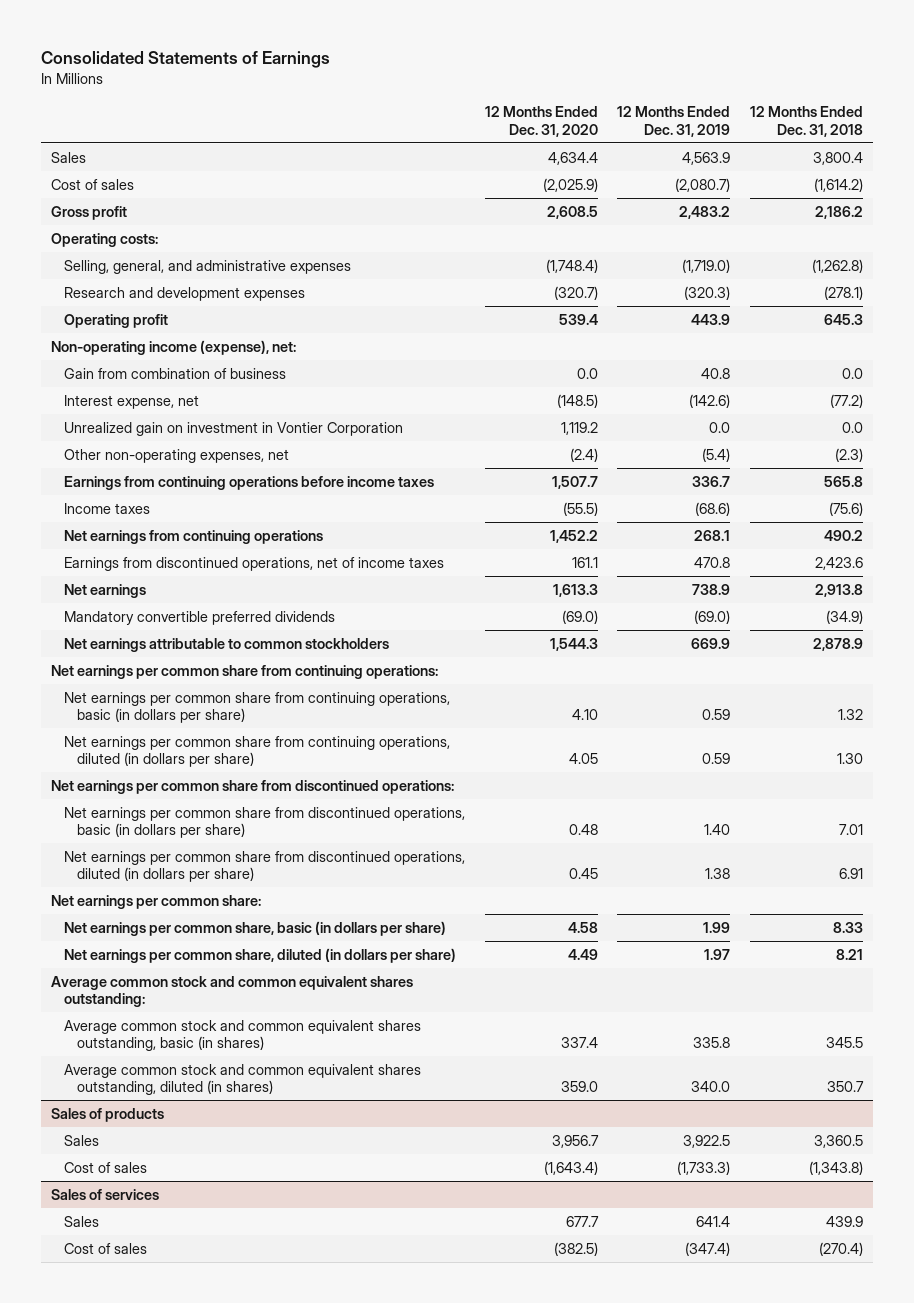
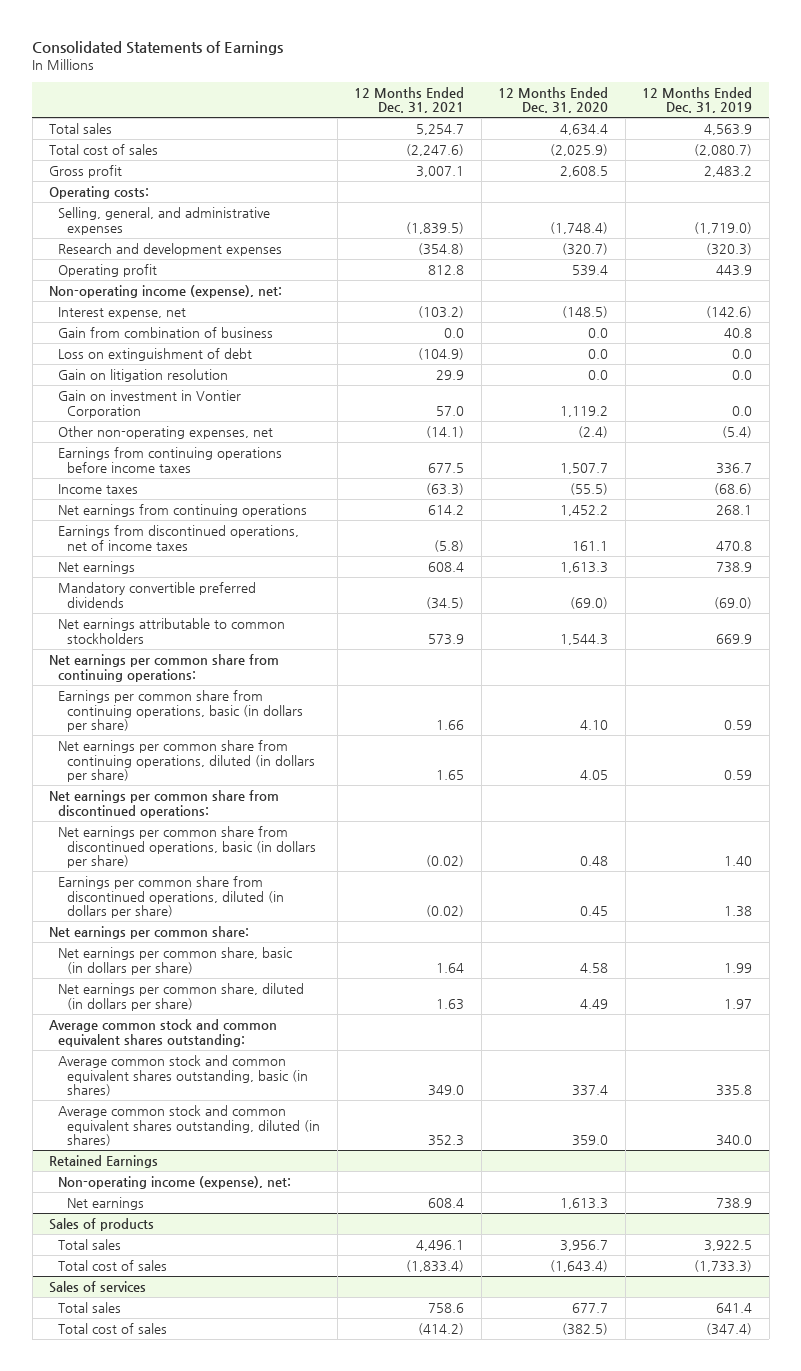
[750,106,864,137] 12 Months Ended Dec. 31, 2018 -> none
none -> [354,86,465,114] 12 Months Ended Dec. 31, 2021
[50,151,86,163] Sales -> [49,122,113,134] Total sales
[50,178,134,190] Cost of sales -> [49,143,159,155] Total cost of sales
[63,367,286,379] Gain from combination of business -> [58,326,274,338] Gain from combination of business
none -> [58,347,253,361] Loss on extinguishment of debt
none -> [58,368,229,382] Gain on litigation resolution
[63,421,403,436] Unrealized gain on investment in Vontier Corporation -> [58,389,242,418] Gain on investment in Vontier Corporation
[63,691,450,724] Net earnings per common share from continuing operations, basic (in dollars per share) -> [58,689,304,733] Earnings per common share from continuing operations, basic (in dollars per share)
[63,850,465,883] Net earnings per common share from discontinued operations, diluted (in dollars per share) -> [58,875,285,919] Earnings per common share from discontinued operations, diluted (in dollars per share)
none -> [49,1154,159,1168] Retained Earnings
none -> [58,1175,292,1189] Non-operating income (expense), net:
none -> [67,1196,145,1210] Net earnings
[63,1134,99,1146] Sales -> [58,1238,122,1250] Total sales
[63,1161,147,1173] Cost of sales -> [58,1259,168,1271] Total cost of sales
[63,1215,99,1227] Sales -> [58,1301,122,1313] Total sales
[63,1242,147,1254] Cost of sales -> [58,1322,168,1334] Total cost of sales

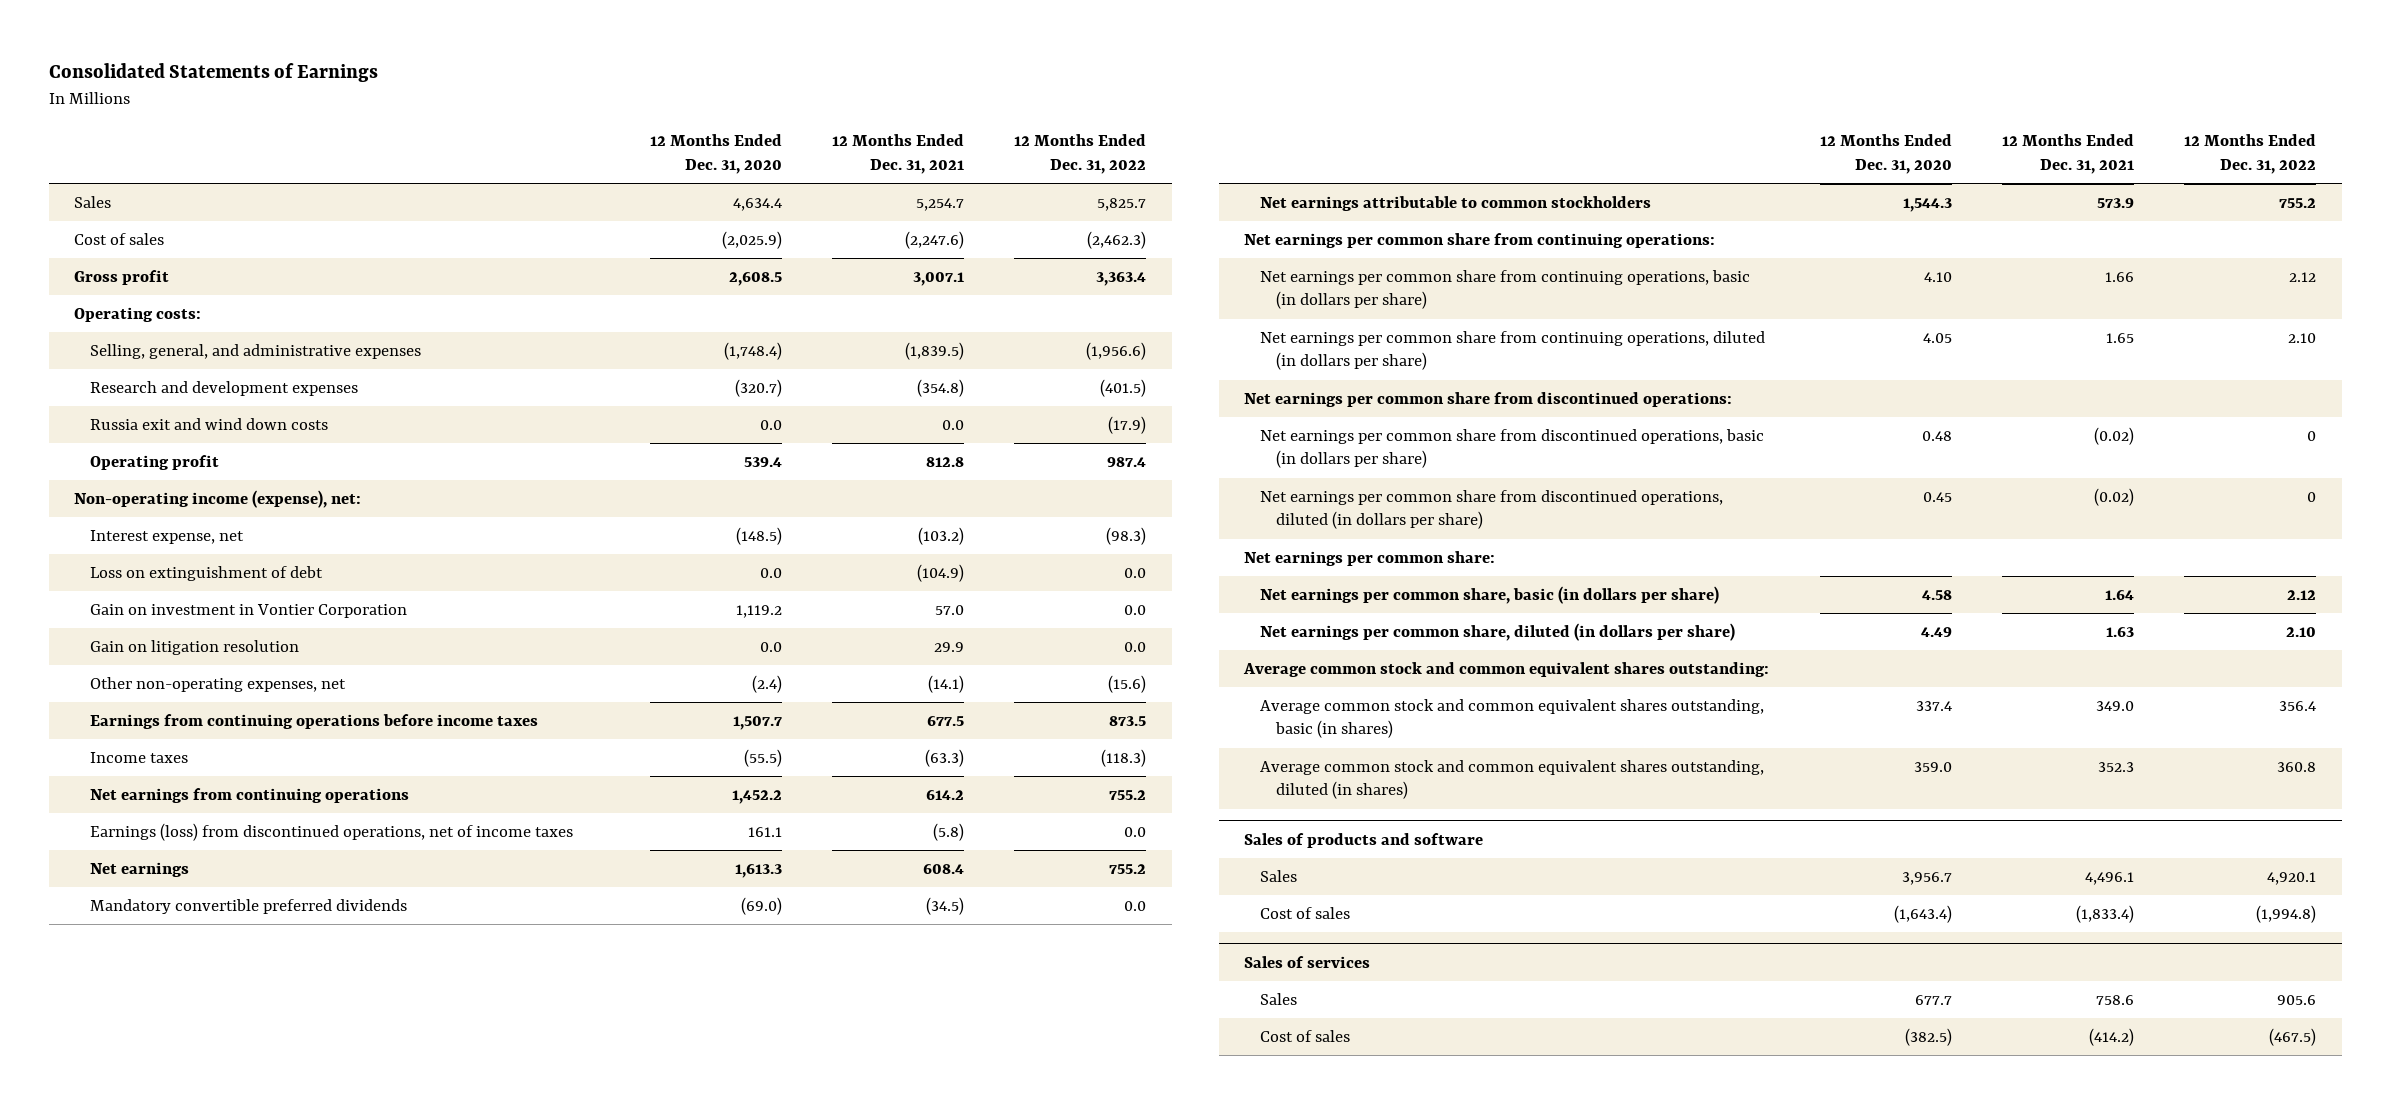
[642,86,753,114] 12 Months Ended Dec. 31, 2019 -> none
none -> [1014,134,1147,174] 12 Months Ended Dec. 31, 2022
[49,122,113,134] Total sales -> [74,196,112,209] Sales
[49,143,159,155] Total cost of sales -> [74,233,165,246] Cost of sales
none -> [90,418,329,431] Russia exit and wind down costs
[58,326,274,338] Gain from combination of business -> none
[58,368,229,382] Gain on litigation resolution -> [90,640,300,656] Gain on litigation resolution
[58,524,300,551] Earnings from discontinued operations, net of income taxes -> [90,823,574,842] Earnings (loss) from discontinued operations, net of income taxes
[58,689,304,733] Earnings per common share from continuing operations, basic (in dollars per share) -> [1260,270,1751,310] Net earnings per common share from continuing operations, basic (in dollars per share)
[58,875,285,919] Earnings per common share from discontinued operations, diluted (in dollars per share) -> [1260,490,1724,530] Net earnings per common share from discontinued operations, diluted (in dollars per share)
[49,1154,159,1168] Retained Earnings -> none
[58,1175,292,1189] Non-operating income (expense), net: -> none
[67,1196,145,1210] Net earnings -> none
[49,1217,155,1231] Sales of products -> [1244,832,1484,848] Sales of products and software
[58,1238,122,1250] Total sales -> [1260,870,1298,883] Sales
[58,1259,168,1271] Total cost of sales -> [1260,907,1351,920] Cost of sales
[58,1301,122,1313] Total sales -> [1260,993,1298,1006] Sales
[58,1322,168,1334] Total cost of sales -> [1260,1030,1351,1043] Cost of sales

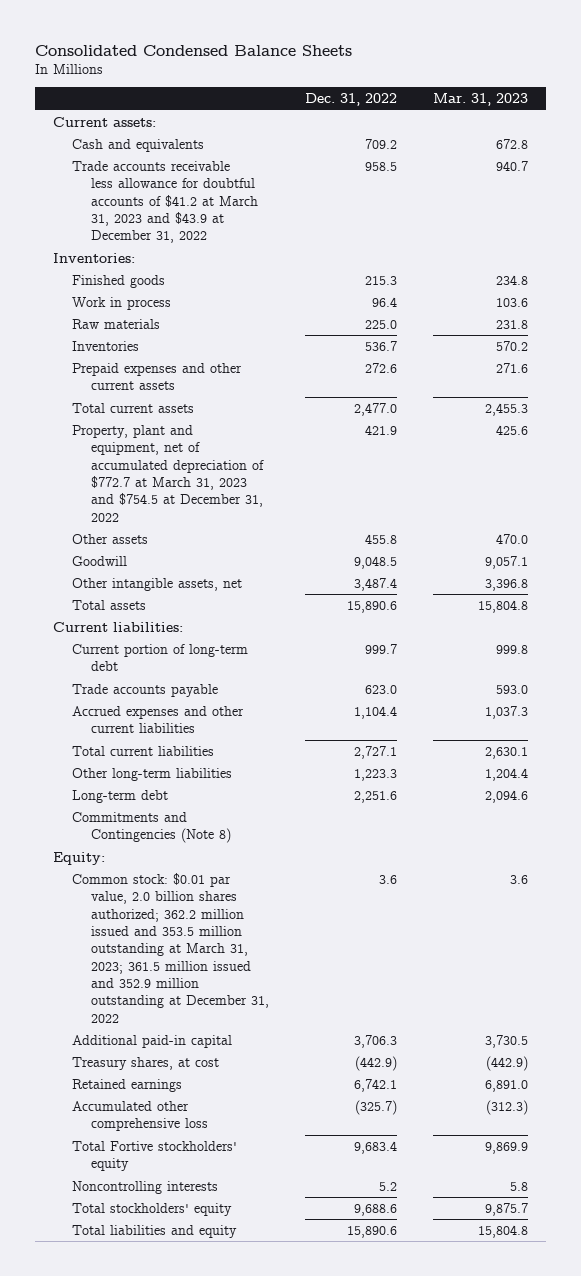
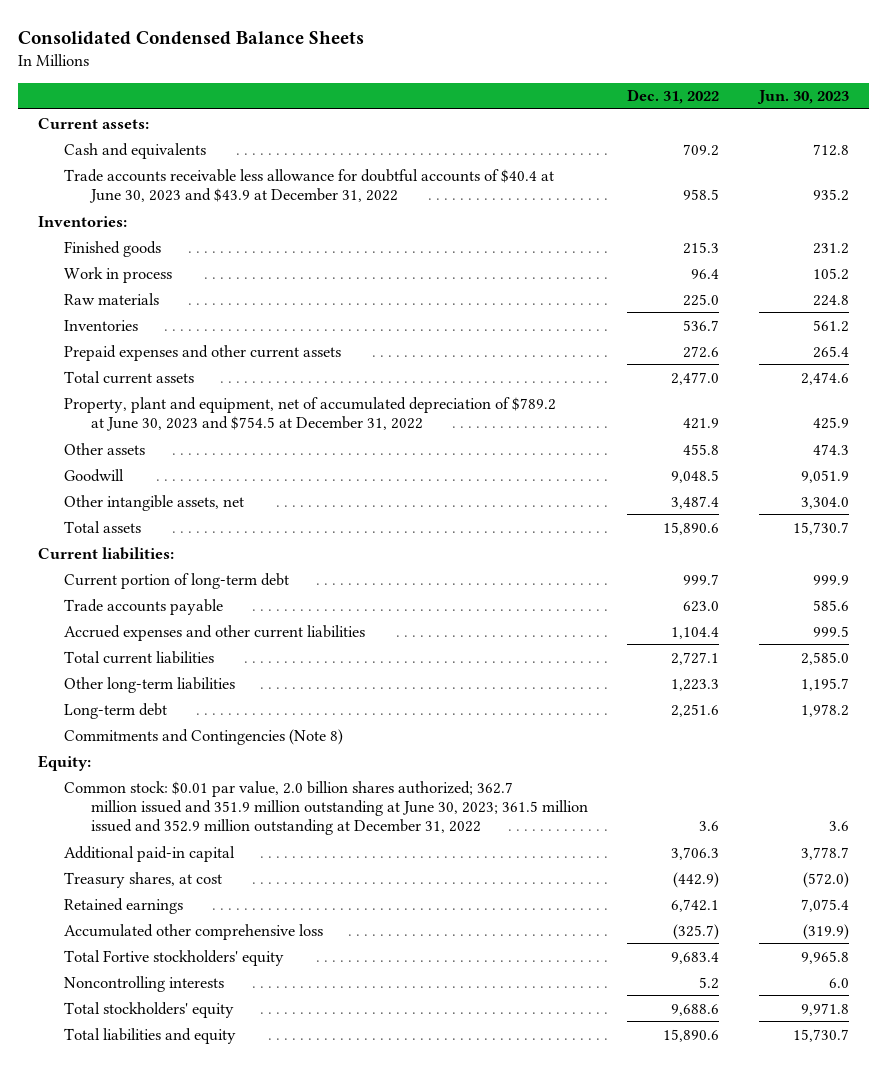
[433,93,529,107] Mar. 31, 2023 -> none
none -> [756,90,849,105] Jun. 30, 2023
[72,160,259,244] Trade accounts receivable less allowance for doubtful accounts of $41.2 at March 31, 2023 and $43.9 at December 31, 2022 -> [64,168,555,203] Trade accounts receivable less allowance for doubtful accounts of $40.4 at June 30, 2023 and $43.9 at December 31, 2022
[72,424,265,522] Property, plant and equipment, net of accumulated depreciation of $772.7 at March 31, 2023 and $754.5 at December 31, 2022 -> [64,396,557,431] Property, plant and equipment, net of accumulated depreciation of $789.2 at June 30, 2023 and $754.5 at December 31, 2022
[72,872,270,1023] Common stock: $0.01 par value, 2.0 billion shares authorized; 362.2 million issued and 353.5 million outstanding at March 31, 2023; 361.5 million issued and 352.9 million outstanding at December 31, 2022 -> [64,780,588,836] Common stock: $0.01 par value, 2.0 billion shares authorized; 362.7 million issued and 351.9 million outstanding at June 30, 2023; 361.5 million issued and 352.9 million outstanding at December 31, 2022

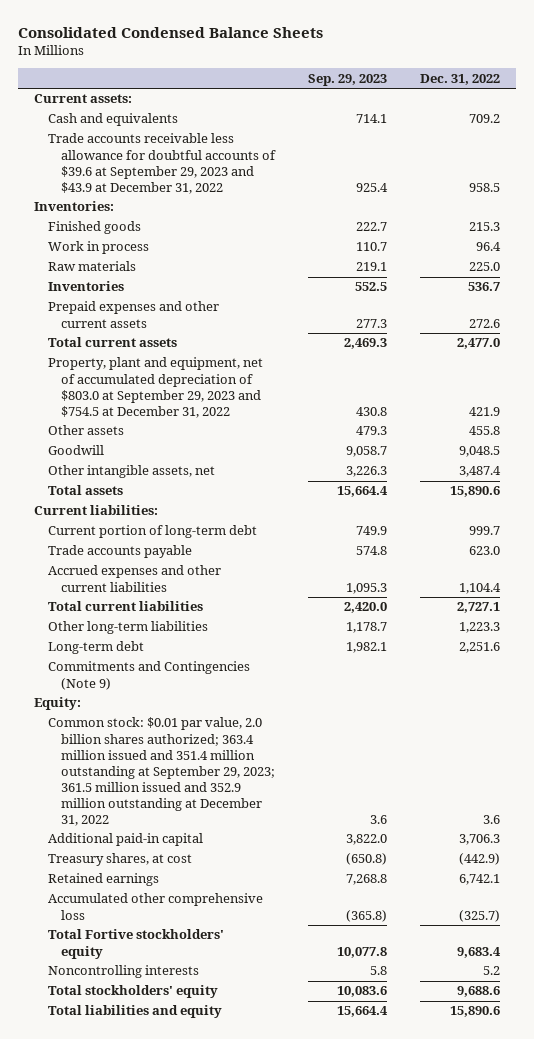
[756,90,849,105] Jun. 30, 2023 -> none
none -> [308,73,388,86] Sep. 29, 2023
[64,168,555,203] Trade accounts receivable less allowance for doubtful accounts of $40.4 at June 30, 2023 and $43.9 at December 31, 2022 -> [47,133,277,194] Trade accounts receivable less allowance for doubtful accounts of $39.6 at September 29, 2023 and $43.9 at December 31, 2022
[64,396,557,431] Property, plant and equipment, net of accumulated depreciation of $789.2 at June 30, 2023 and $754.5 at December 31, 2022 -> [47,357,263,418] Property, plant and equipment, net of accumulated depreciation of $803.0 at September 29, 2023 and $754.5 at December 31, 2022
[64,728,344,745] Commitments and Contingencies (Note 8) -> [47,661,250,690] Commitments and Contingencies (Note 9)
[64,780,588,836] Common stock: $0.01 par value, 2.0 billion shares authorized; 362.7 million issued and 351.9 million outstanding at June 30, 2023; 361.5 million issued and 352.9 million outstanding at December 31, 2022 -> [47,717,276,826] Common stock: $0.01 par value, 2.0 billion shares authorized; 363.4 million issued and 351.4 million outstanding at September 29, 2023; 361.5 million issued and 352.9 million outstanding at December 31, 2022

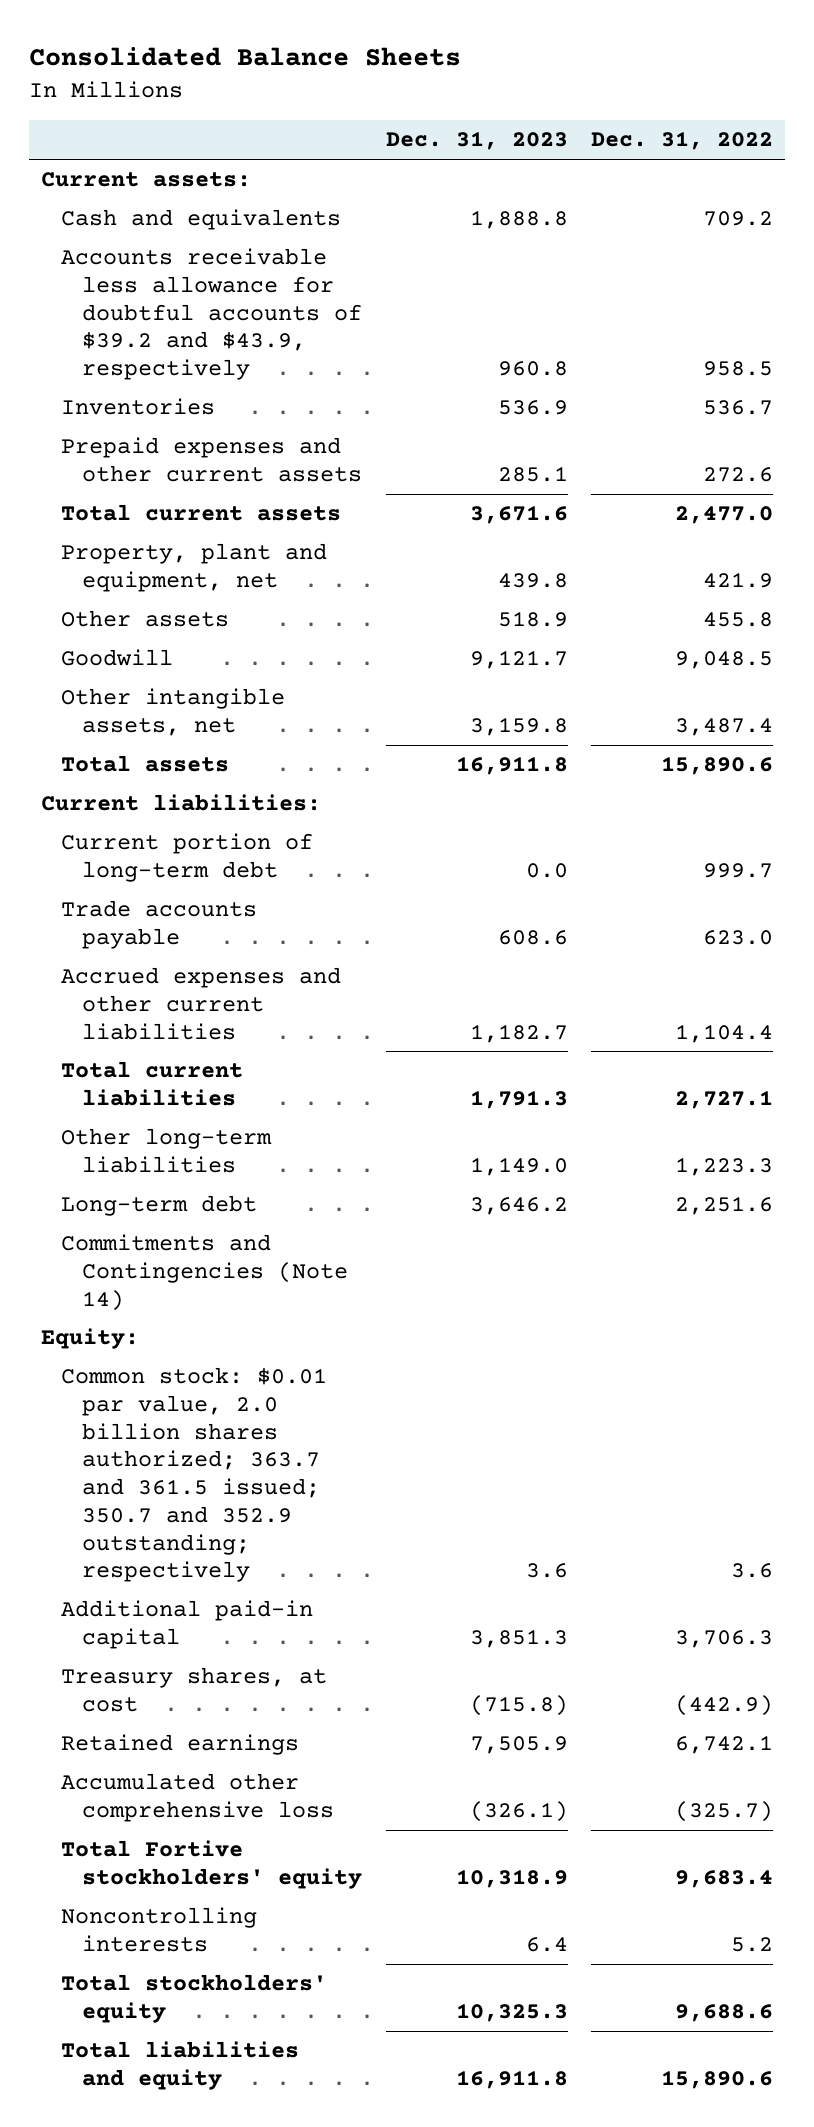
[17,27,323,39] Consolidated Condensed Balance Sheets -> [29,47,462,67] Consolidated Balance Sheets
[308,73,388,86] Sep. 29, 2023 -> none
none -> [385,131,568,151] Dec. 31, 2023
[34,201,115,212] Inventories: -> none
[47,221,141,235] Finished goods -> none
[47,241,149,255] Work in process -> none
[47,261,136,272] Raw materials -> none
[47,133,277,194] Trade accounts receivable less allowance for doubtful accounts of $39.6 at September 29, 2023 and $43.9 at December 31, 2022 -> [61,248,363,381] Accounts receivable less allowance for doubtful accounts of $39.2 and $43.9, respectively
[47,357,263,418] Property, plant and equipment, net of accumulated depreciation of $803.0 at September 29, 2023 and $754.5 at December 31, 2022 -> [61,543,328,592] Property, plant and equipment, net
[47,661,250,690] Commitments and Contingencies (Note 9) -> [61,1234,349,1311] Commitments and Contingencies (Note 14)
[47,717,276,826] Common stock: $0.01 par value, 2.0 billion shares authorized; 363.4 million issued and 351.4 million outstanding at September 29, 2023; 361.5 million issued and 352.9 million outstanding at December 31, 2022 -> [61,1367,328,1583] Common stock: $0.01 par value, 2.0 billion shares authorized; 363.7 and 361.5 issued; 350.7 and 352.9 outstanding; respectively

